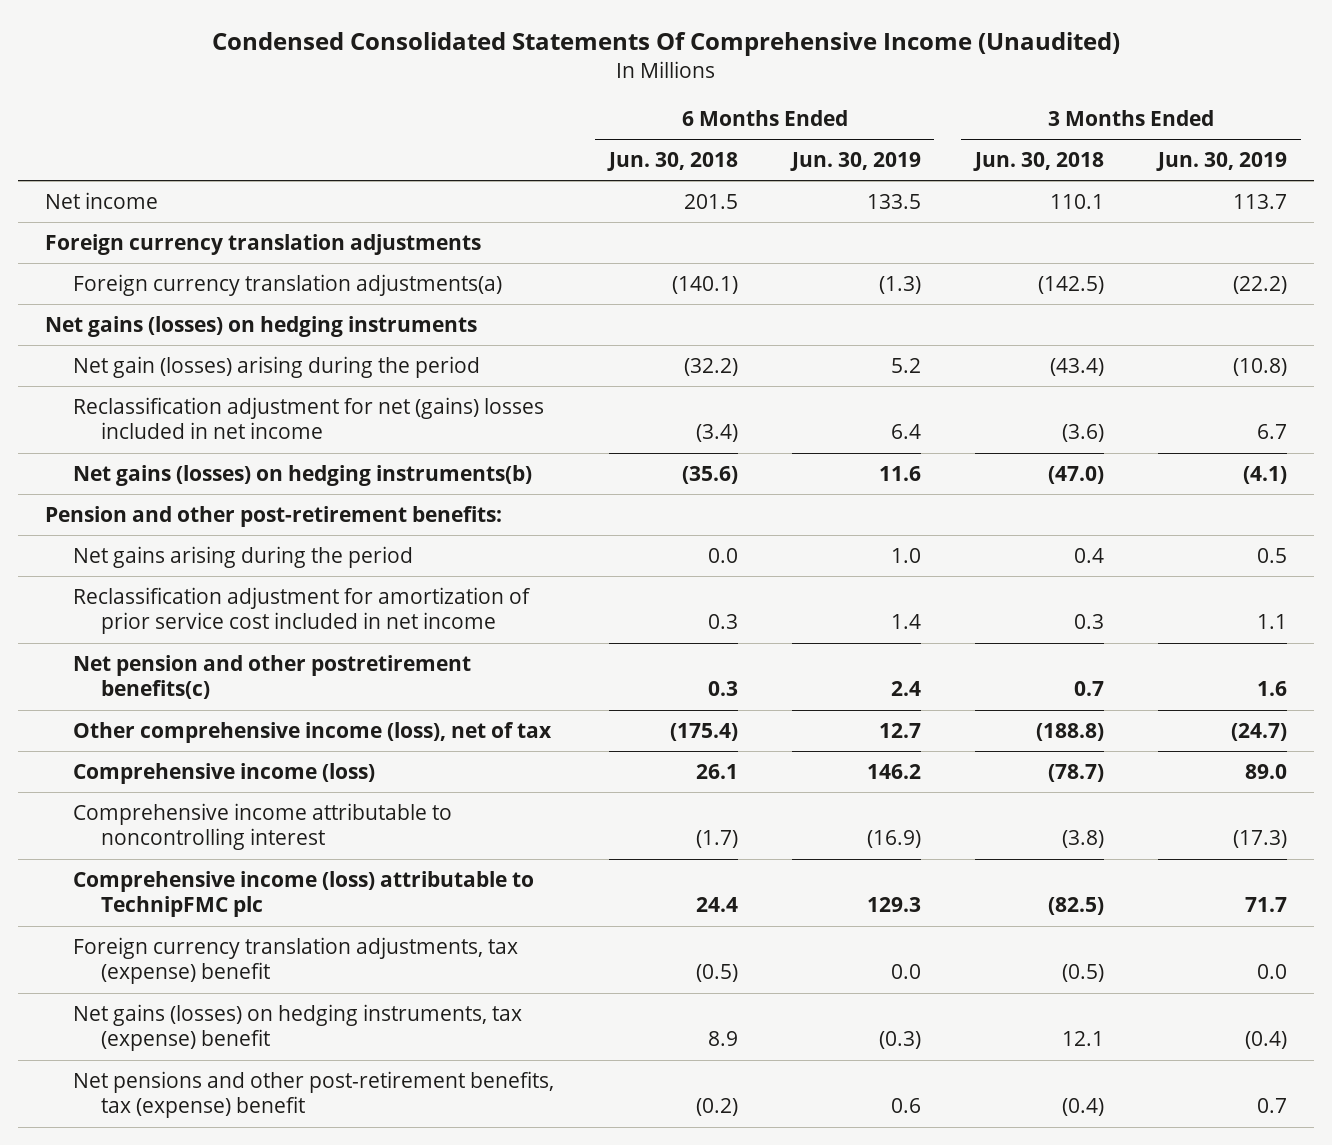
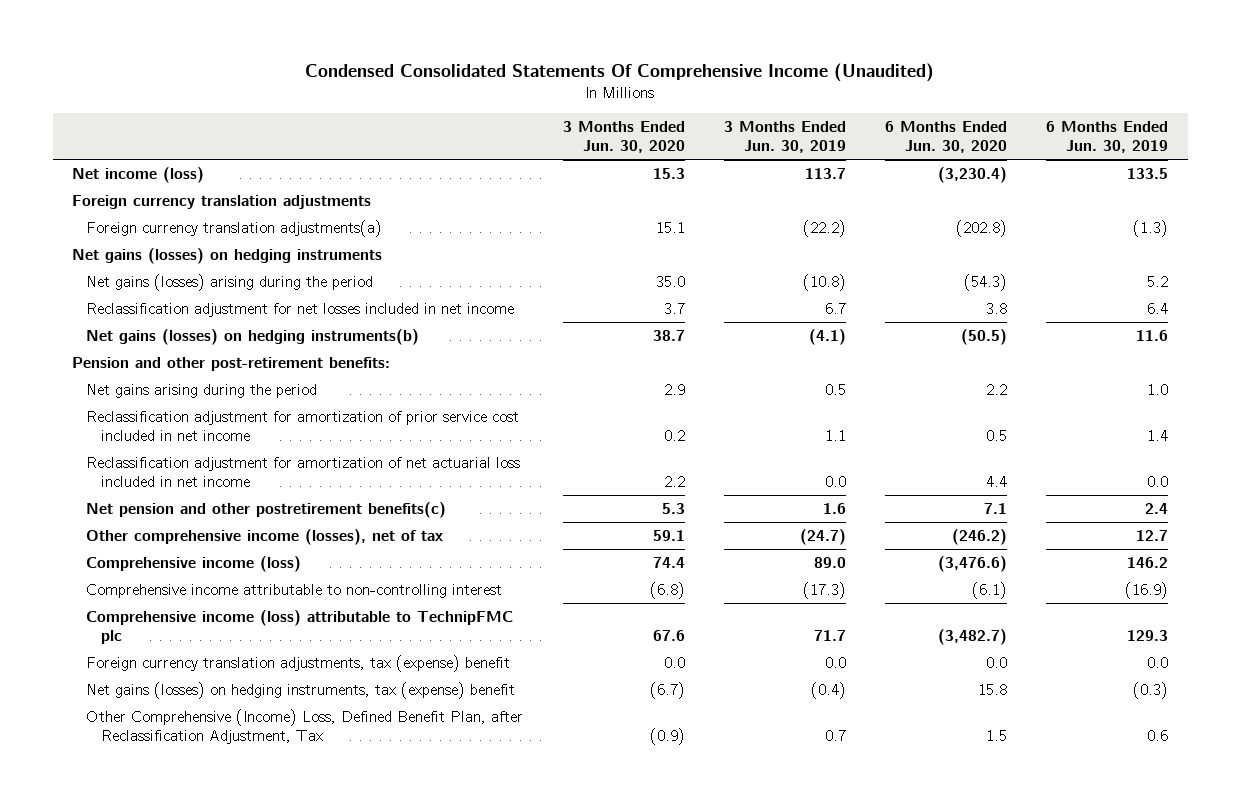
[606,151,738,171] Jun. 30, 2018 -> none
[972,151,1104,171] Jun. 30, 2018 -> none
none -> [562,121,685,154] 3 Months Ended Jun. 30, 2020
none -> [884,121,1007,154] 6 Months Ended Jun. 30, 2020
[45,191,159,209] Net income -> [72,166,205,183] Net income (loss)
[73,355,481,378] Net gain (losses) arising during the period -> [86,273,374,291] Net gains (losses) arising during the period
[73,396,545,440] Reclassification adjustment for net (gains) losses included in net income -> [86,302,515,317] Reclassification adjustment for net losses included in net income
none -> [86,456,521,487] Reclassification adjustment for amortization of net actuarial loss included in net income
[73,721,553,743] Other comprehensive income (loss), net of tax -> [86,528,444,545] Other comprehensive income (losses), net of tax
[73,802,453,851] Comprehensive income attributable to noncontrolling interest -> [86,583,503,598] Comprehensive income attributable to non-controlling interest
[73,1070,555,1119] Net pensions and other post-retirement benefits, tax (expense) benefit -> [86,708,524,744] Other Comprehensive (Income) Loss, Defined Benefit Plan, after Reclassification Adjustment, Tax

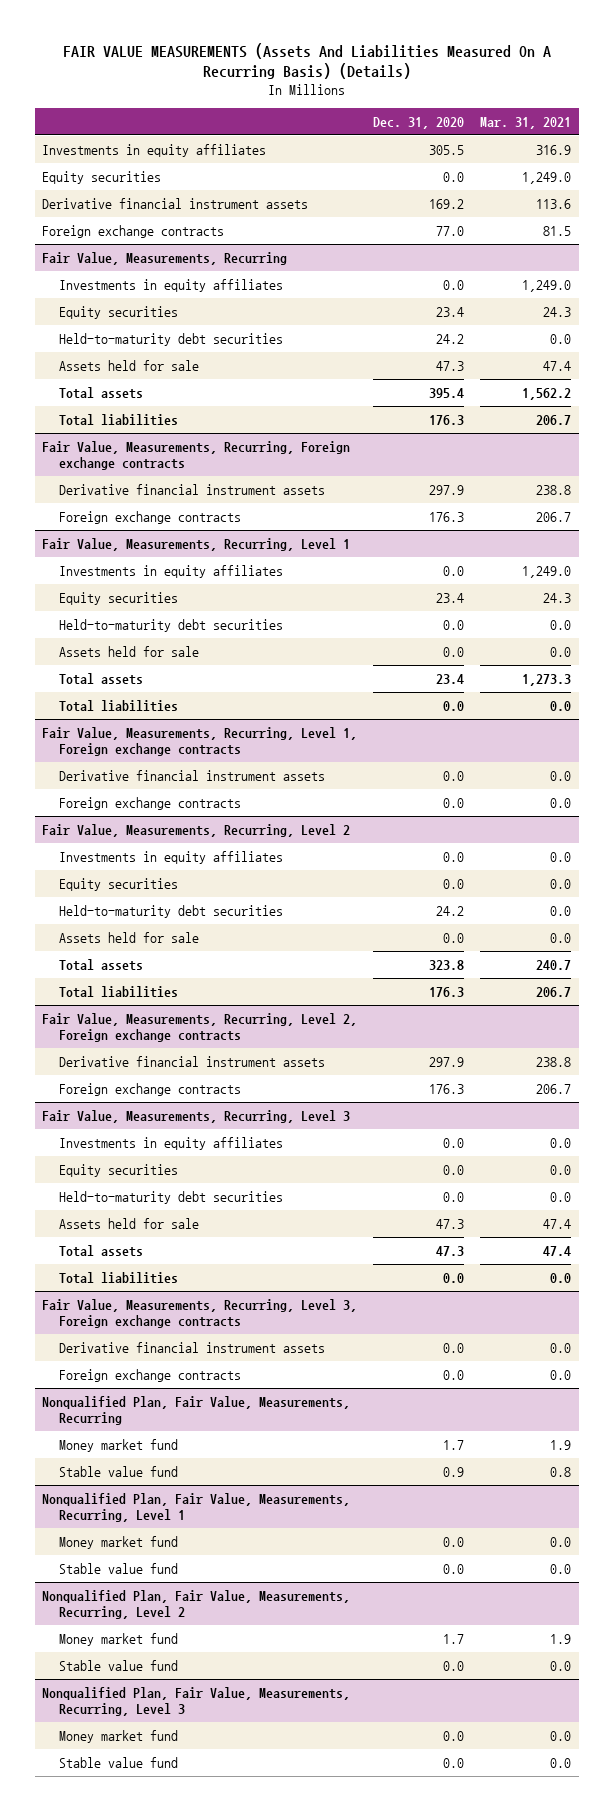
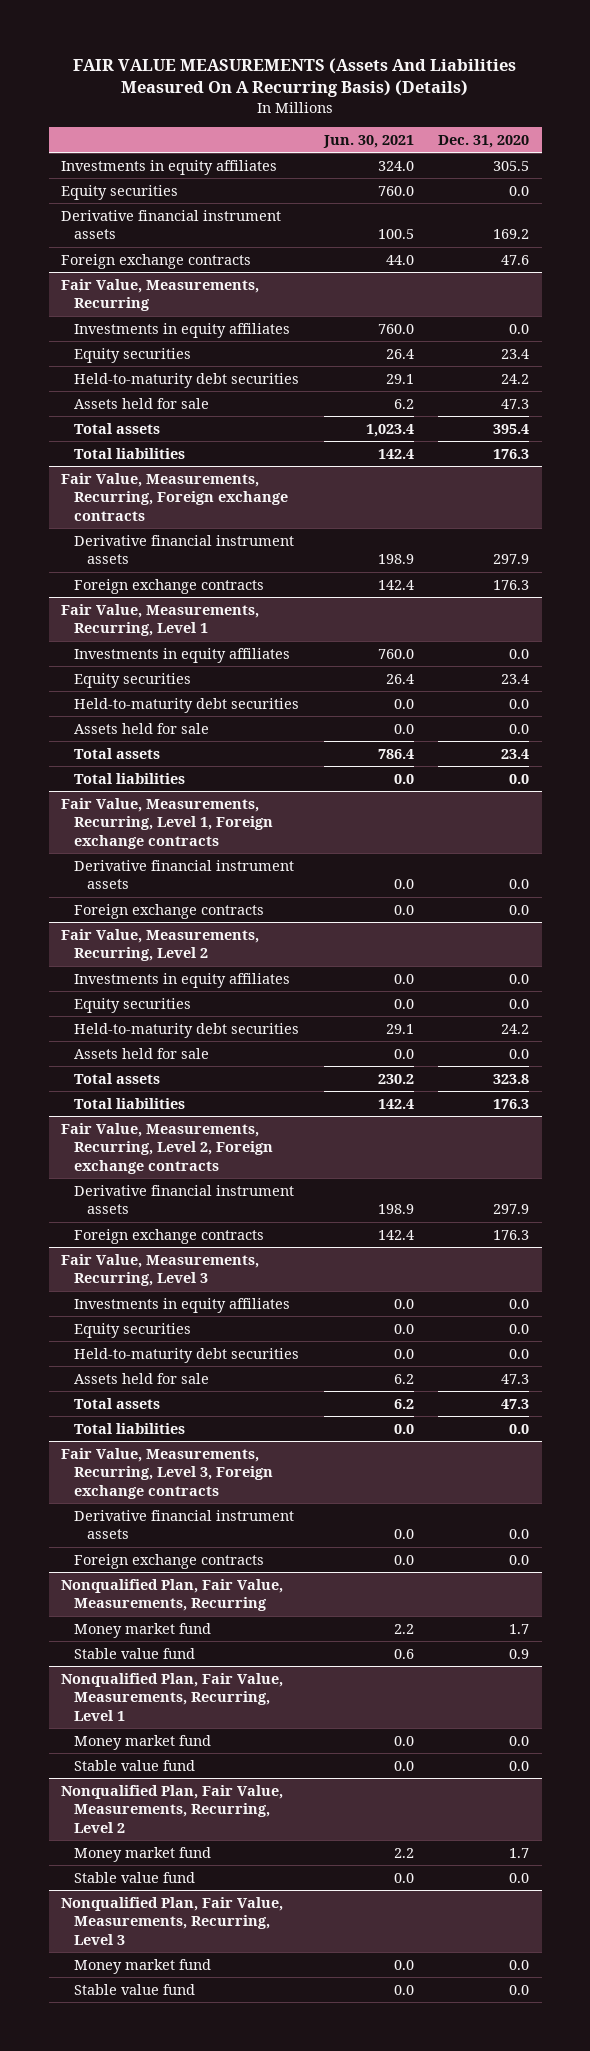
[479,116,571,129] Mar. 31, 2021 -> none
none -> [322,135,414,149] Jun. 30, 2021
[436,225,465,236] 77.0 -> [501,254,530,265] 47.6

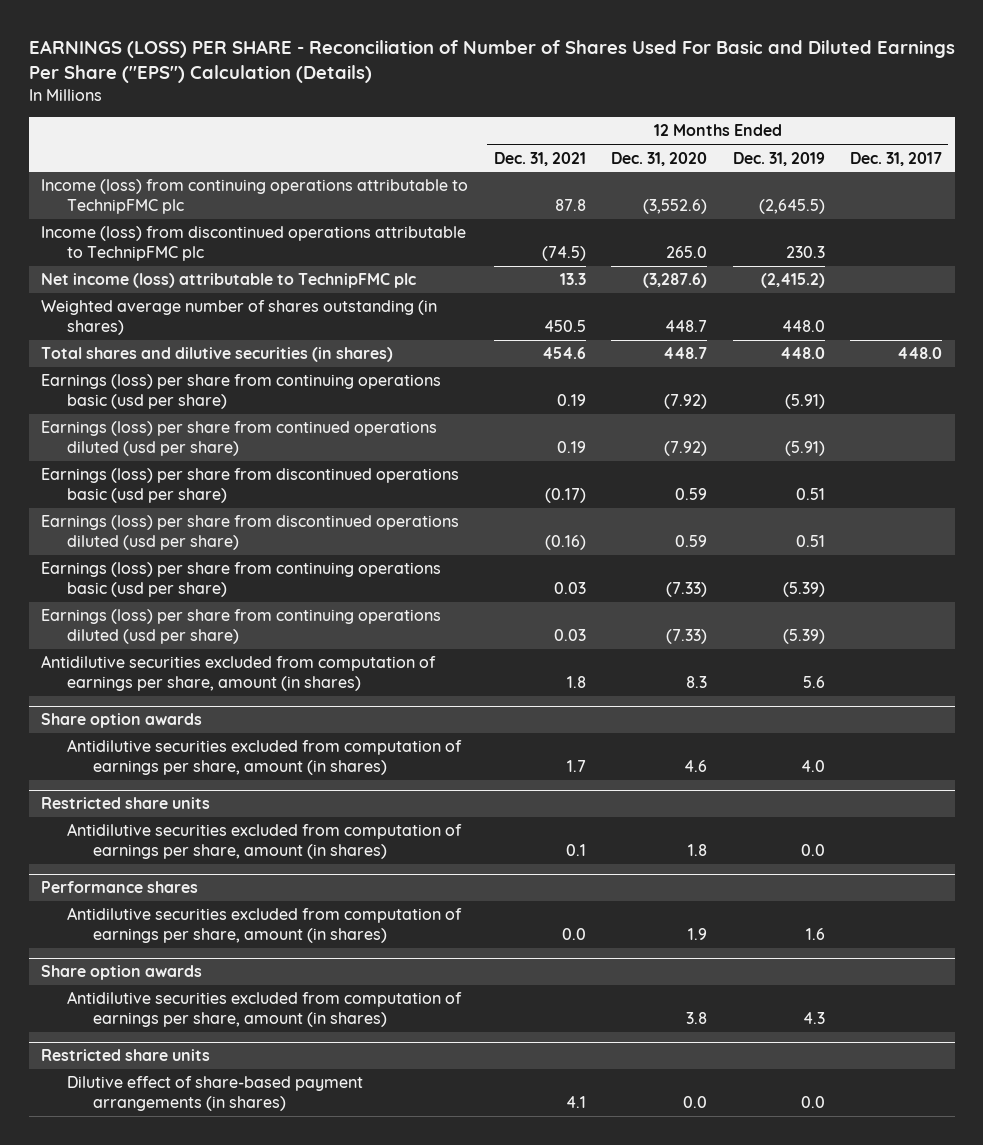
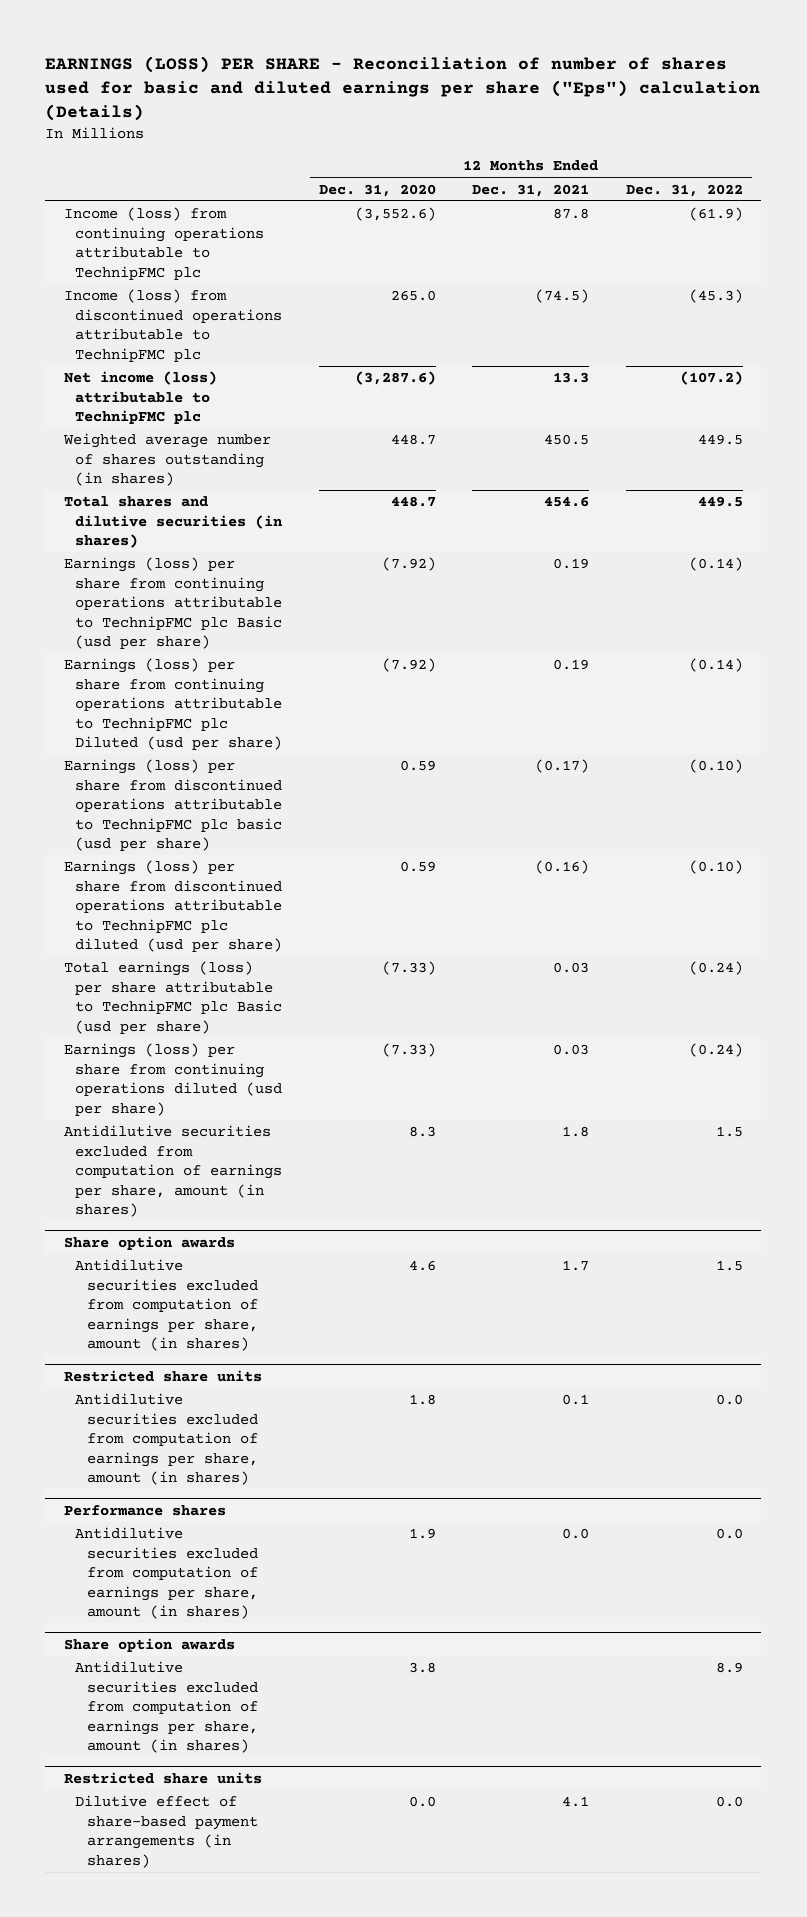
[28,39,955,83] EARNINGS (LOSS) PER SHARE - Reconciliation of Number of Shares Used For Basic and Diluted Earnings Per Share ("EPS") Calculation (Details) -> [45,56,761,122] EARNINGS (LOSS) PER SHARE - Reconciliation of number of shares used for basic and diluted earnings per share ("Eps") calculation (Details)
[732,151,825,166] Dec. 31, 2019 -> none
[849,151,942,166] Dec. 31, 2017 -> none
none -> [625,183,743,197] Dec. 31, 2022
[41,374,442,410] Earnings (loss) per share from continuing operations basic (usd per share) -> [63,557,283,650] Earnings (loss) per share from continuing operations attributable to TechnipFMC plc Basic (usd per share)
[41,421,438,457] Earnings (loss) per share from continued operations diluted (usd per share) -> [63,658,283,751] Earnings (loss) per share from continuing operations attributable to TechnipFMC plc Diluted (usd per share)
[41,468,460,504] Earnings (loss) per share from discontinued operations basic (usd per share) -> [63,759,283,852] Earnings (loss) per share from discontinued operations attributable to TechnipFMC plc basic (usd per share)
[41,515,460,551] Earnings (loss) per share from discontinued operations diluted (usd per share) -> [63,860,283,953] Earnings (loss) per share from discontinued operations attributable to TechnipFMC plc diluted (usd per share)
[41,562,442,598] Earnings (loss) per share from continuing operations basic (usd per share) -> [63,961,283,1034] Total earnings (loss) per share attributable to TechnipFMC plc Basic (usd per share)

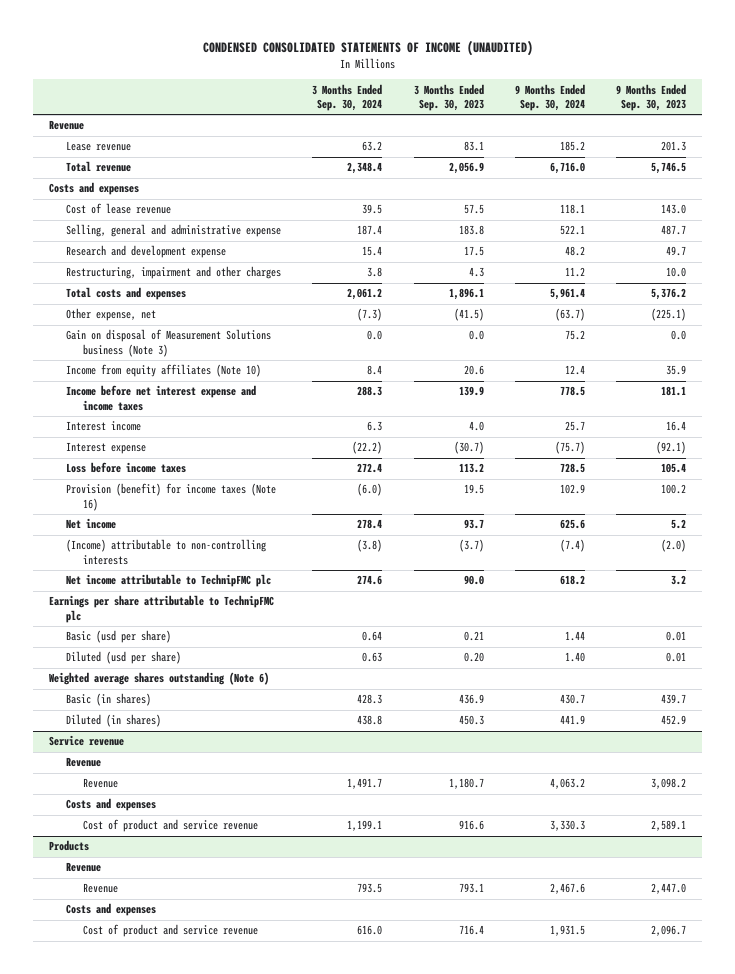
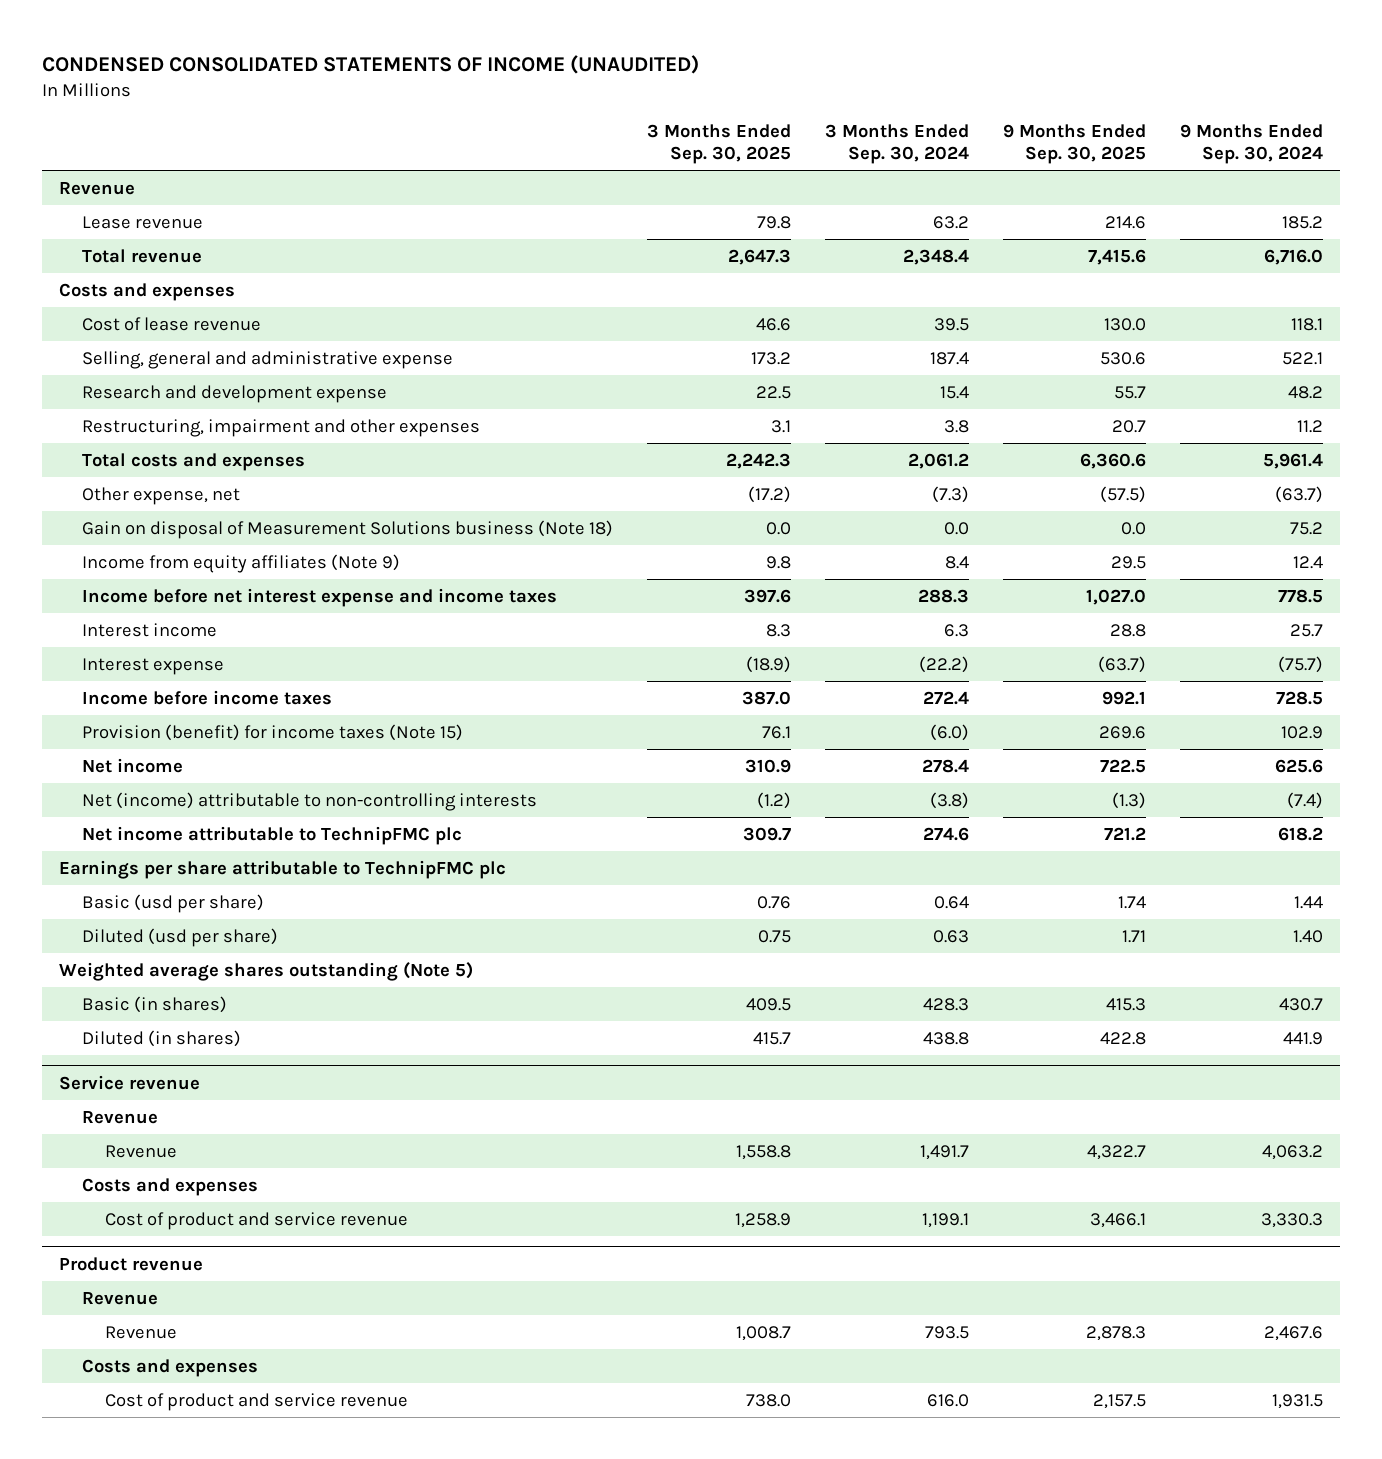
[413,83,484,112] 3 Months Ended Sep. 30, 2023 -> none
[616,83,687,112] 9 Months Ended Sep. 30, 2023 -> none
none -> [646,123,791,164] 3 Months Ended Sep. 30, 2025
none -> [1002,123,1146,164] 9 Months Ended Sep. 30, 2025
[66,266,282,280] Restructuring, impairment and other charges -> [81,419,480,438] Restructuring, impairment and other expenses
[66,329,272,357] Gain on disposal of Measurement Solutions business (Note 3) -> [81,520,613,540] Gain on disposal of Measurement Solutions business (Note 18)
[66,364,262,378] Income from equity affiliates (Note 10) -> [81,554,400,574] Income from equity affiliates (Note 9)
[66,462,187,474] Loss before income taxes -> [81,690,332,706] Income before income taxes
[66,483,277,511] Provision (benefit) for income taxes (Note 16) -> [81,724,463,742] Provision (benefit) for income taxes (Note 15)
[66,539,267,565] (Income) attributable to non-controlling interests -> [81,792,537,812] Net (income) attributable to non-controlling interests
[49,672,270,686] Weighted average shares outstanding (Note 6) -> [59,962,474,982] Weighted average shares outstanding (Note 5)
[49,840,90,852] Products -> [59,1256,204,1271] Product revenue

